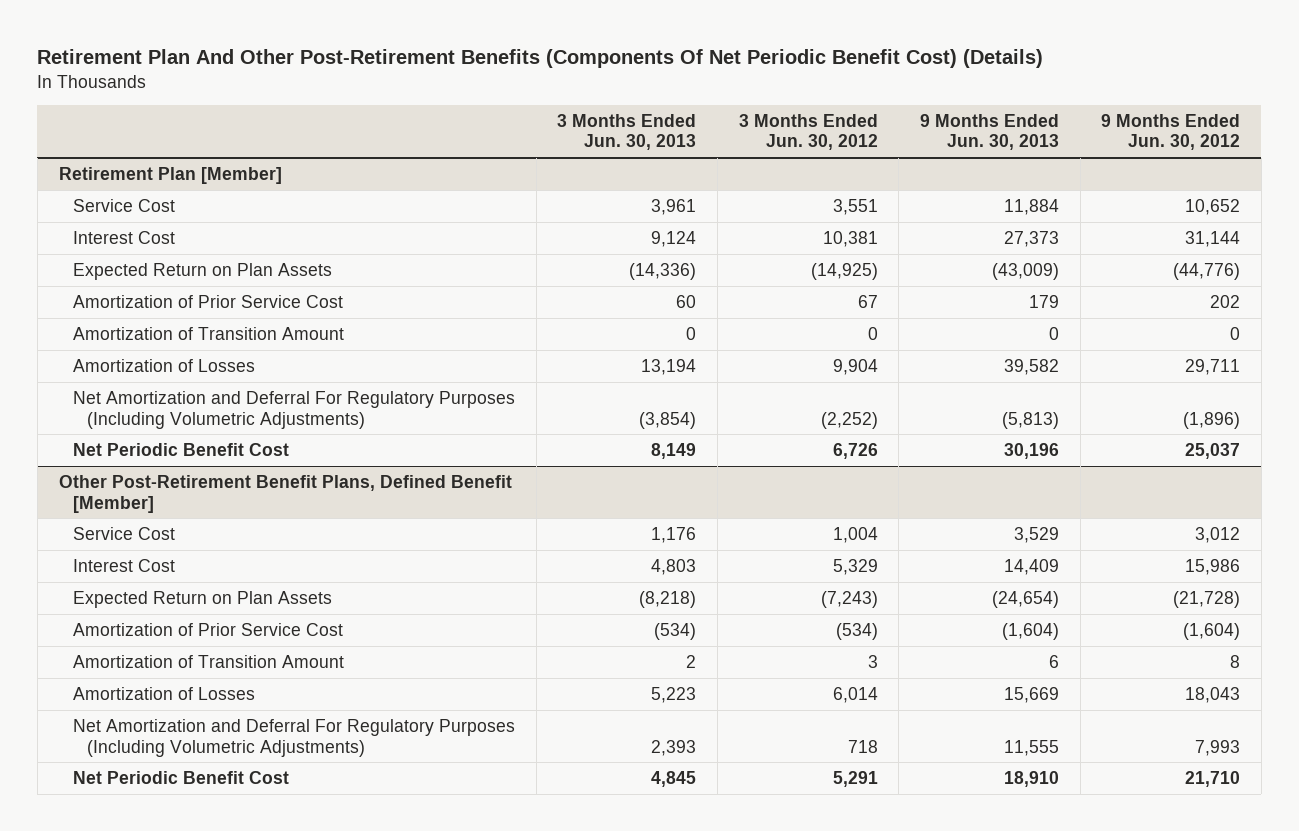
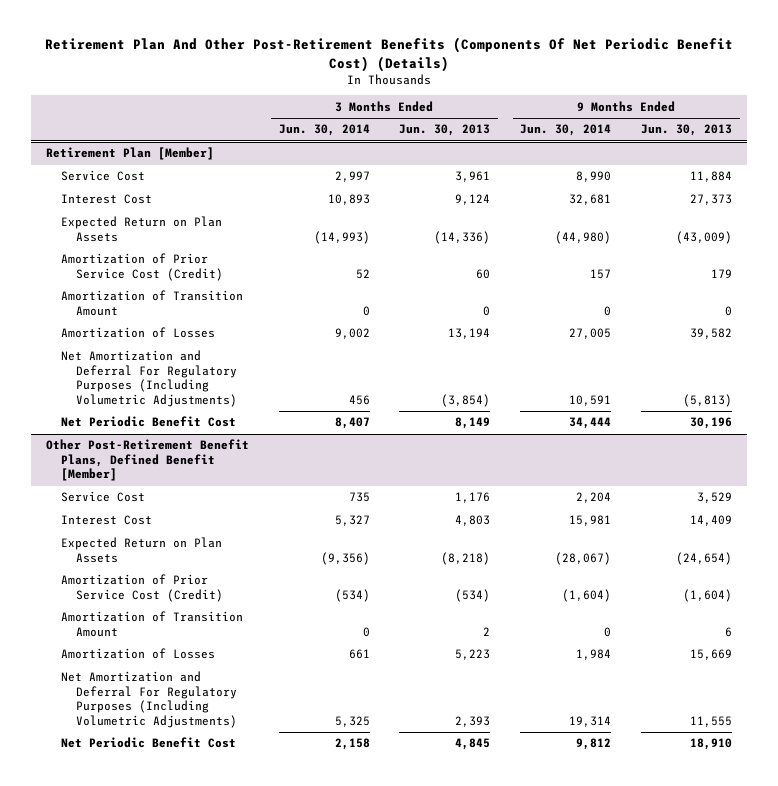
[738,113,878,151] 3 Months Ended Jun. 30, 2012 -> none
[1101,113,1241,151] 9 Months Ended Jun. 30, 2012 -> none
none -> [278,124,370,137] Jun. 30, 2014
none -> [520,124,612,137] Jun. 30, 2014
[72,294,343,308] Amortization of Prior Service Cost -> [61,253,224,281] Amortization of Prior Service Cost (Credit)
[72,622,343,636] Amortization of Prior Service Cost -> [61,574,224,602] Amortization of Prior Service Cost (Credit)

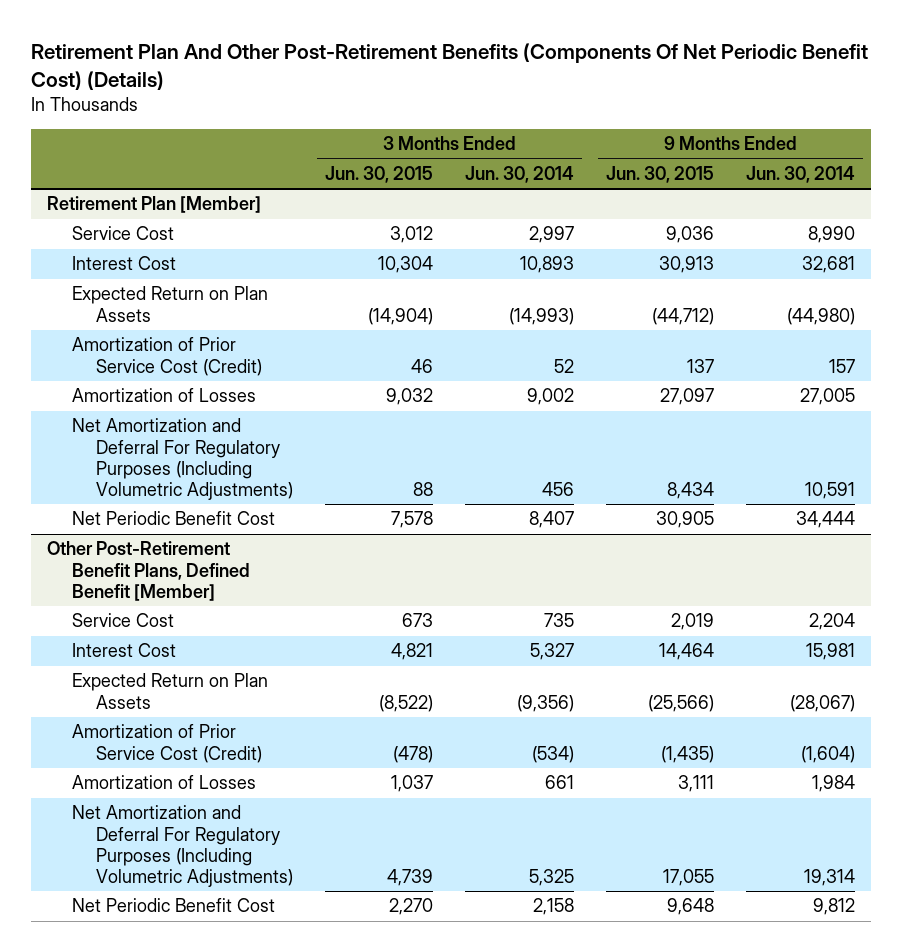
[399,124,491,137] Jun. 30, 2013 -> none
[641,124,733,137] Jun. 30, 2013 -> none
none -> [325,165,434,183] Jun. 30, 2015
none -> [606,165,715,183] Jun. 30, 2015
[61,290,244,316] Amortization of Transition Amount -> none
[61,611,244,637] Amortization of Transition Amount -> none

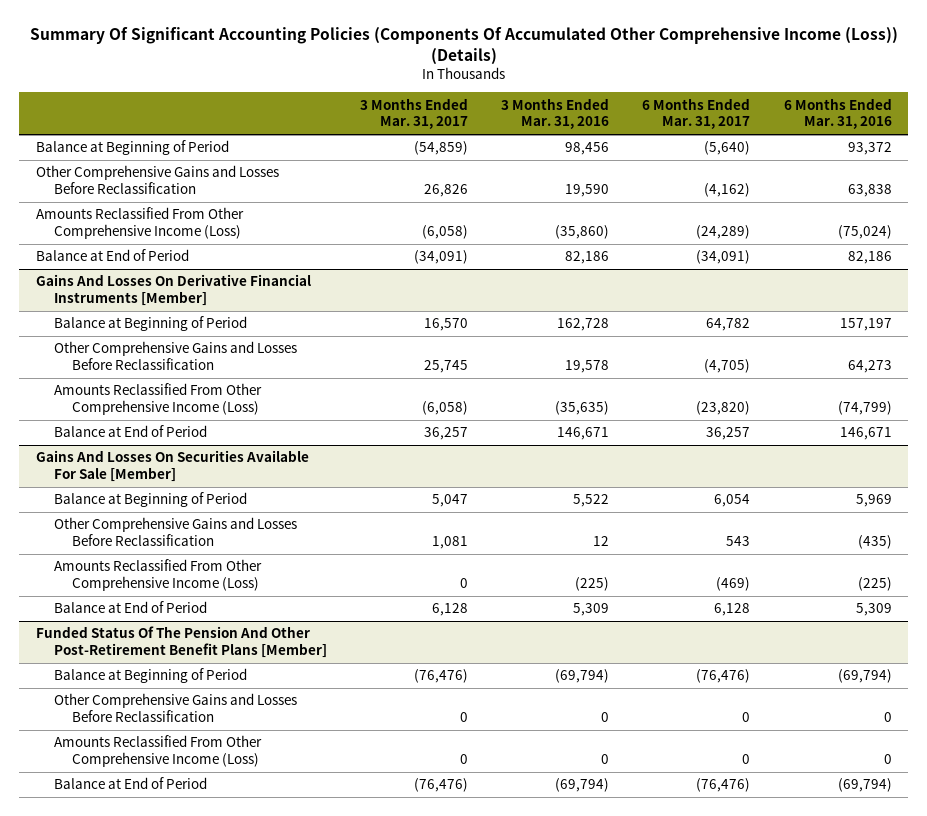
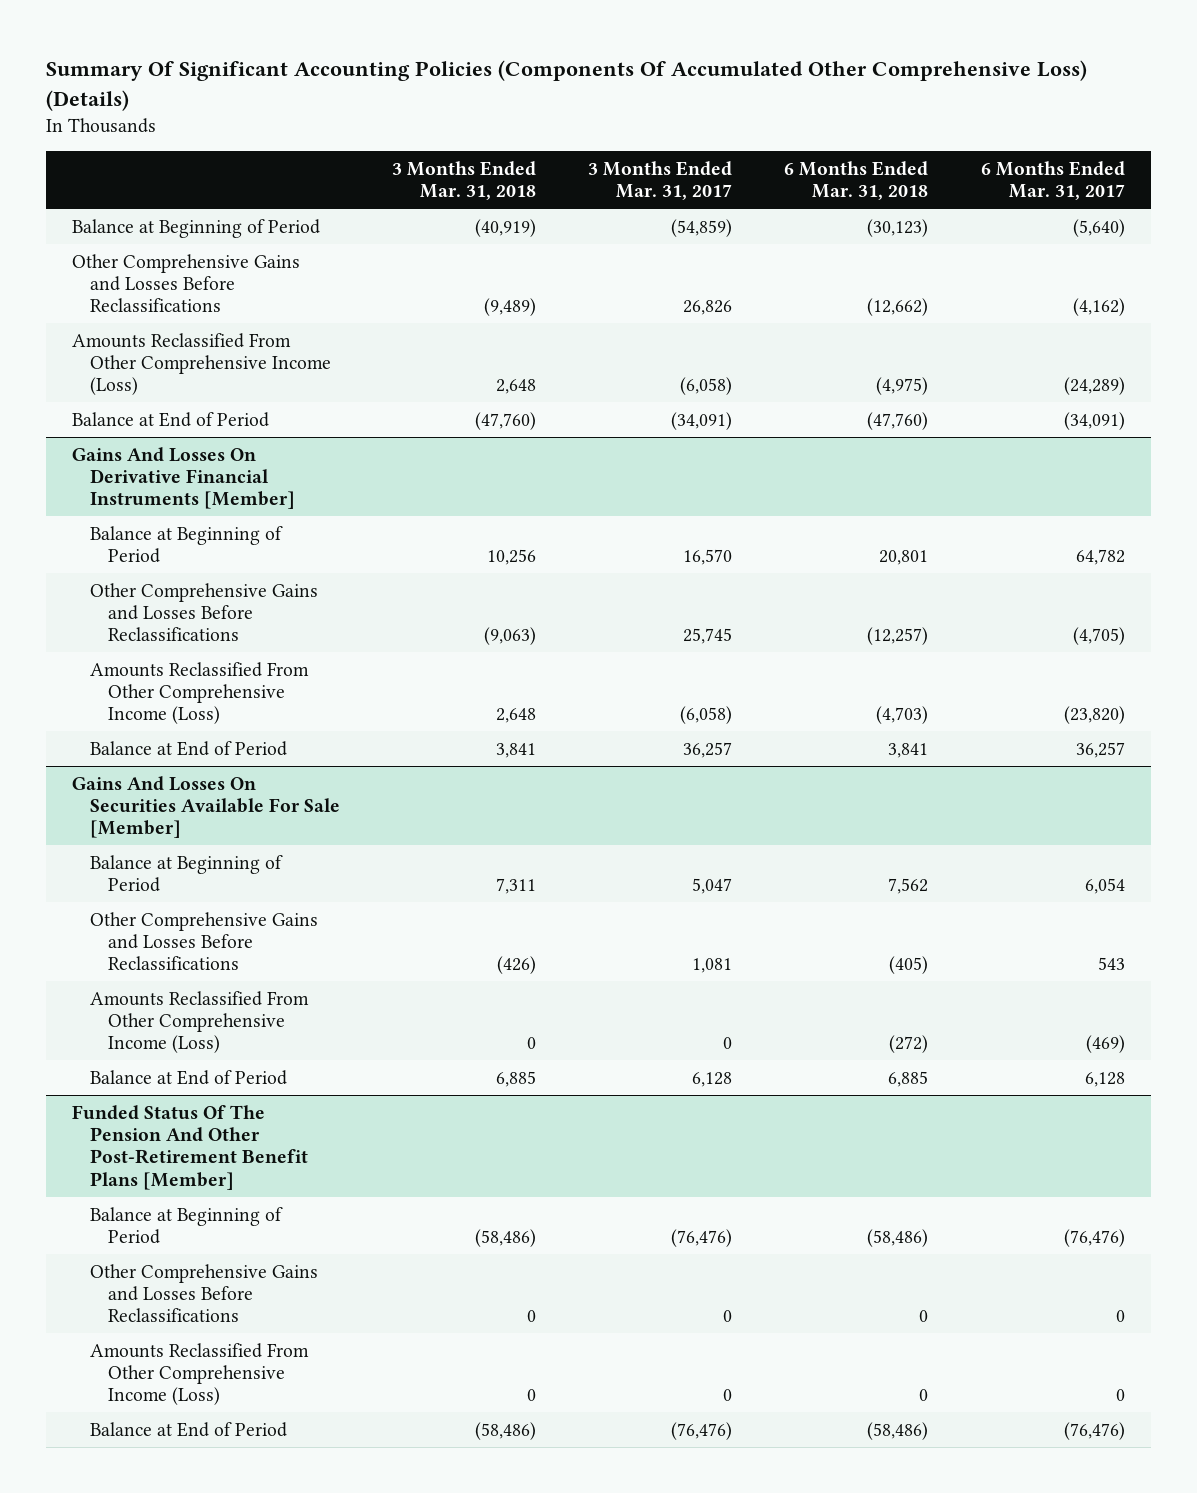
[29,26,898,65] Summary Of Significant Accounting Policies (Components Of Accumulated Other Comprehensive Income (Loss)) (Details) -> [46,60,1088,112] Summary Of Significant Accounting Policies (Components Of Accumulated Other Comprehensive Loss) (Details)
[501,97,610,130] 3 Months Ended Mar. 31, 2016 -> none
[783,97,892,130] 6 Months Ended Mar. 31, 2016 -> none
none -> [392,161,537,201] 3 Months Ended Mar. 31, 2018
none -> [784,161,929,201] 6 Months Ended Mar. 31, 2018
[35,165,279,195] Other Comprehensive Gains and Losses Before Reclassification -> [72,253,301,313] Other Comprehensive Gains and Losses Before Reclassifications
[53,341,297,371] Other Comprehensive Gains and Losses Before Reclassification -> [90,582,319,642] Other Comprehensive Gains and Losses Before Reclassifications
[53,517,297,547] Other Comprehensive Gains and Losses Before Reclassification -> [90,911,319,971] Other Comprehensive Gains and Losses Before Reclassifications
[53,693,297,723] Other Comprehensive Gains and Losses Before Reclassification -> [90,1263,319,1323] Other Comprehensive Gains and Losses Before Reclassifications

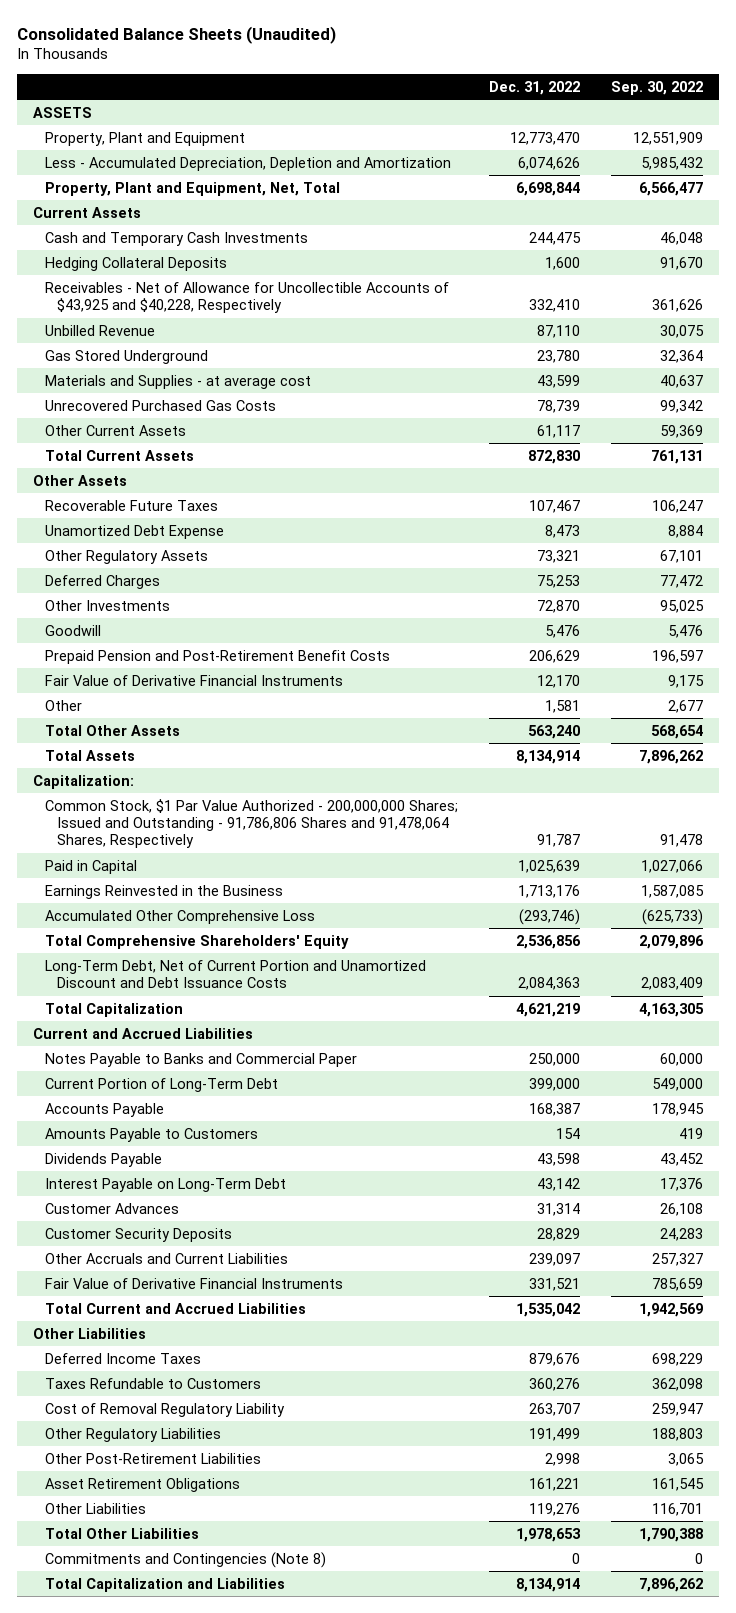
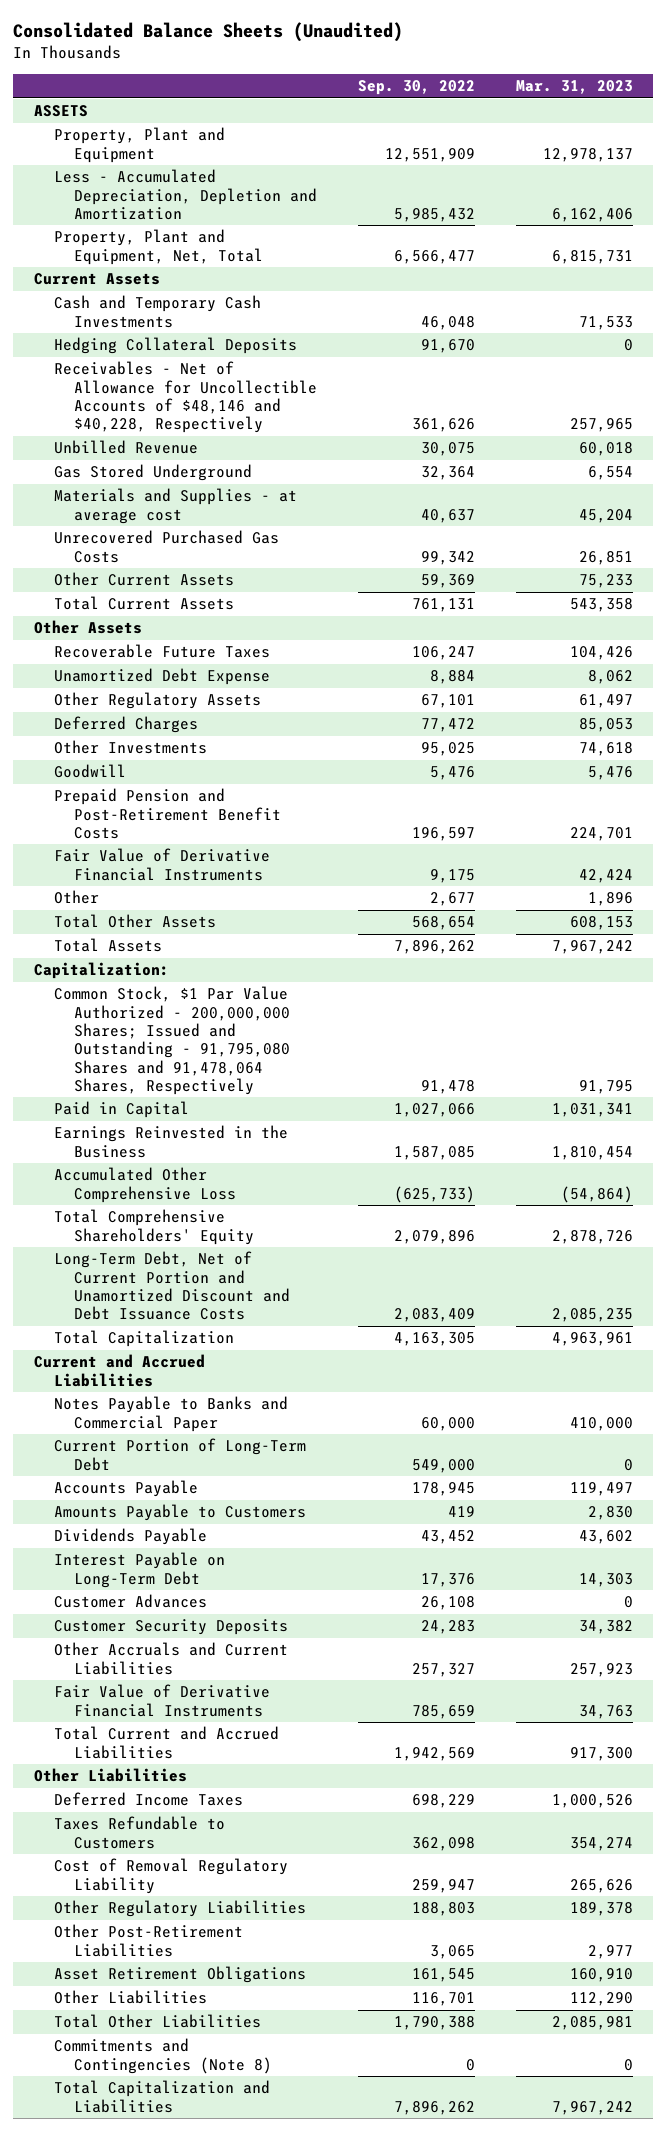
[489,80,581,95] Dec. 31, 2022 -> none
none -> [515,80,633,95] Mar. 31, 2023
[45,281,450,314] Receivables - Net of Allowance for Uncollectible Accounts of $43,925 and $40,228, Respectively -> [53,361,318,434] Receivables - Net of Allowance for Uncollectible Accounts of $48,146 and $40,228, Respectively
[45,798,459,849] Common Stock, $1 Par Value Authorized - 200,000,000 Shares; Issued and Outstanding - 91,786,806 Shares and 91,478,064 Shares, Respectively -> [53,986,291,1096] Common Stock, $1 Par Value Authorized - 200,000,000 Shares; Issued and Outstanding - 91,795,080 Shares and 91,478,064 Shares, Respectively

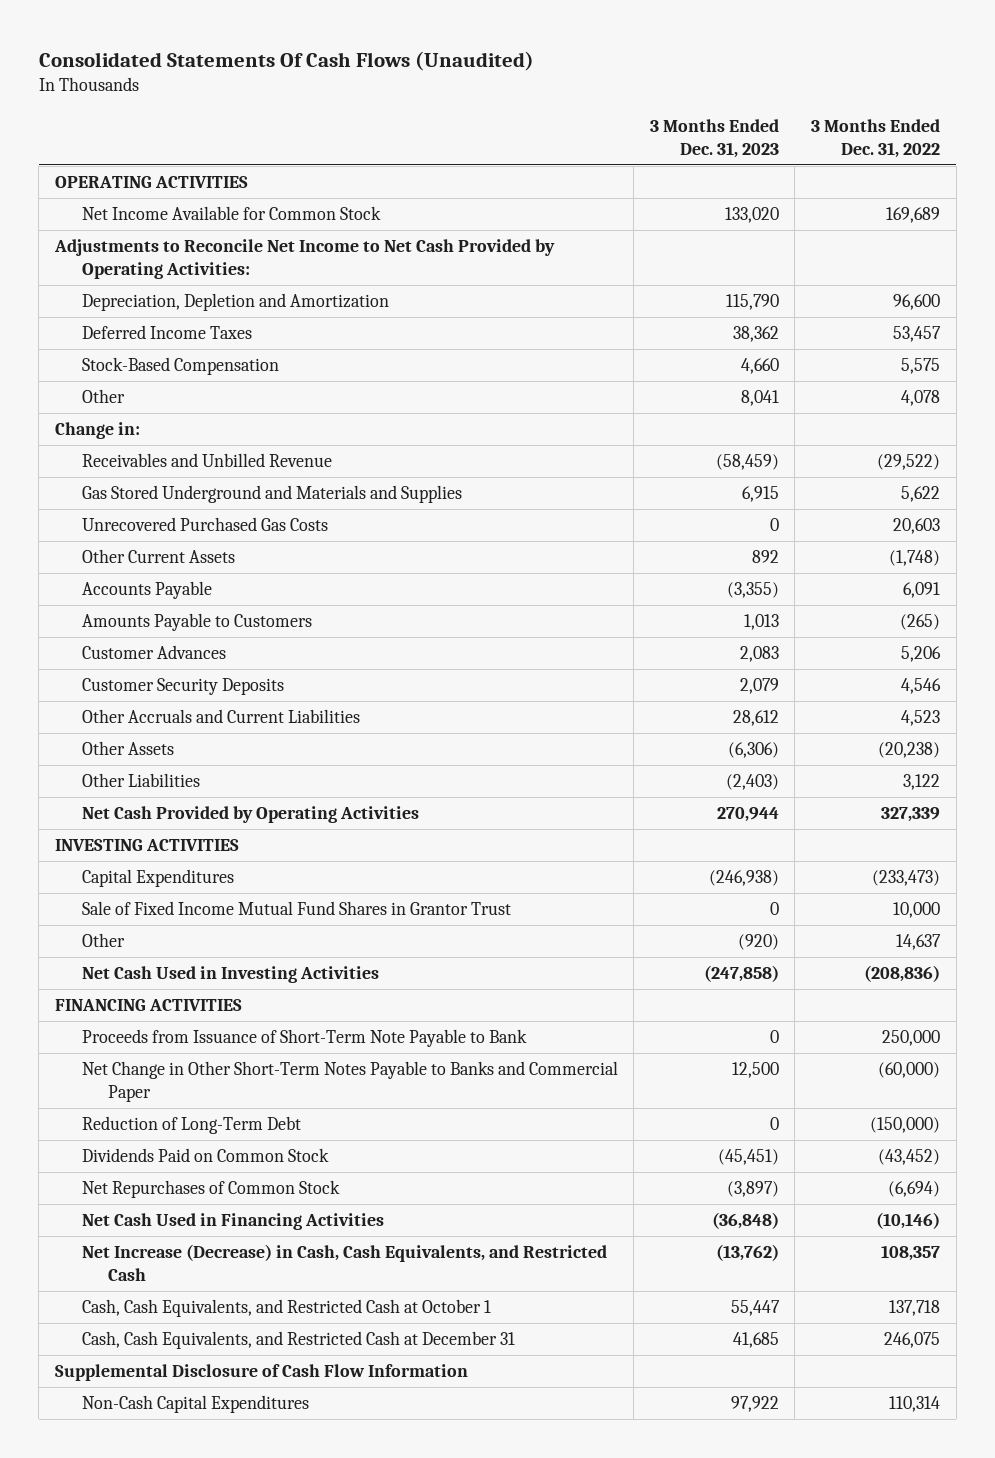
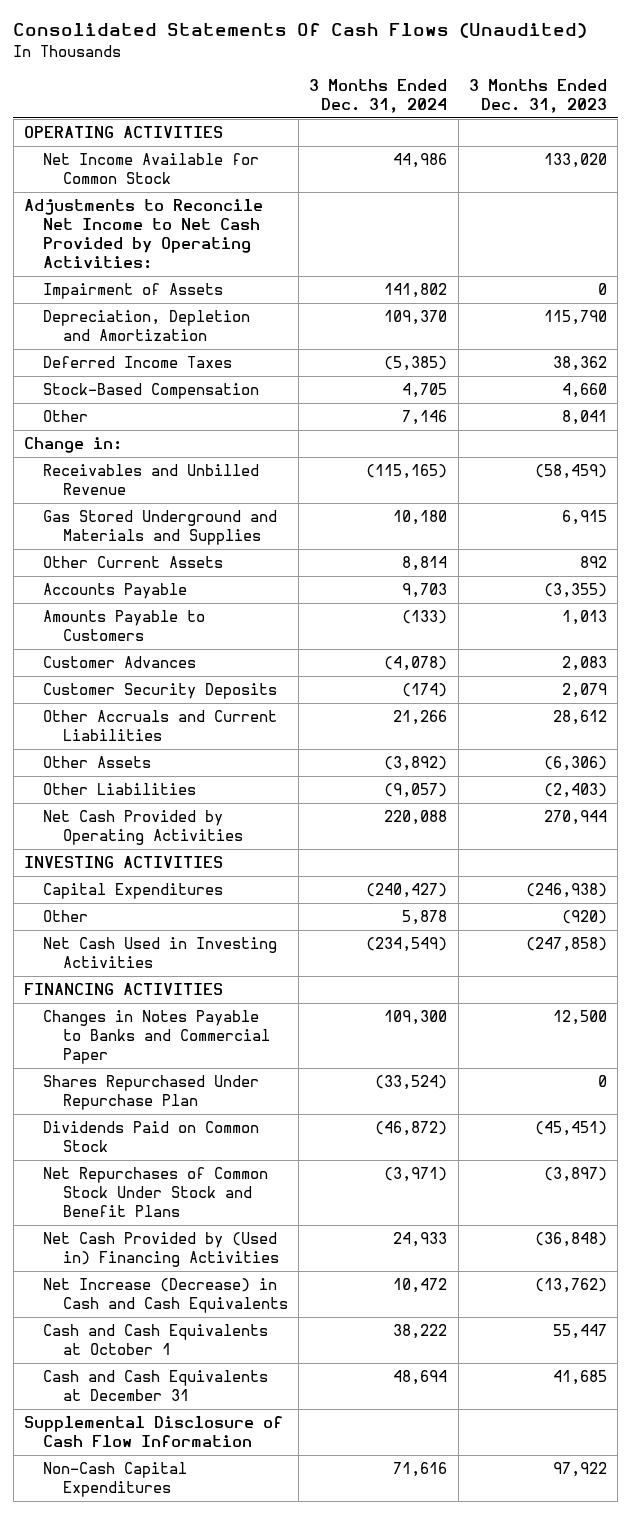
[811,119,941,158] 3 Months Ended Dec. 31, 2022 -> none
none -> [309,78,448,113] 3 Months Ended Dec. 31, 2024
none -> [43,283,224,300] Impairment of Assets
[81,517,328,532] Unrecovered Purchased Gas Costs -> none
[81,901,511,916] Sale of Fixed Income Mutual Fund Shares in Grantor Trust -> none
[81,1029,527,1048] Proceeds from Issuance of Short-Term Note Payable to Bank -> none
[81,1116,301,1135] Reduction of Long-Term Debt -> none
[81,1061,618,1103] Net Change in Other Short-Term Notes Payable to Banks and Commercial Paper -> [43,1010,270,1065] Changes in Notes Payable to Banks and Commercial Paper
none -> [43,1075,260,1111] Shares Repurchased Under Repurchase Plan
[81,1180,340,1199] Net Repurchases of Common Stock -> [43,1167,269,1218] Net Repurchases of Common Stock Under Stock and Benefit Plans
[81,1213,384,1231] Net Cash Used in Financing Activities -> [43,1232,279,1268] Net Cash Provided by (Used in) Financing Activities
[81,1244,607,1282] Net Increase (Decrease) in Cash, Cash Equivalents, and Restricted Cash -> [43,1278,288,1314] Net Increase (Decrease) in Cash and Cash Equivalents
[81,1299,491,1318] Cash, Cash Equivalents, and Restricted Cash at October 1 -> [43,1324,269,1356] Cash and Cash Equivalents at October 1
[81,1331,515,1350] Cash, Cash Equivalents, and Restricted Cash at December 31 -> [43,1370,269,1402] Cash and Cash Equivalents at December 31

